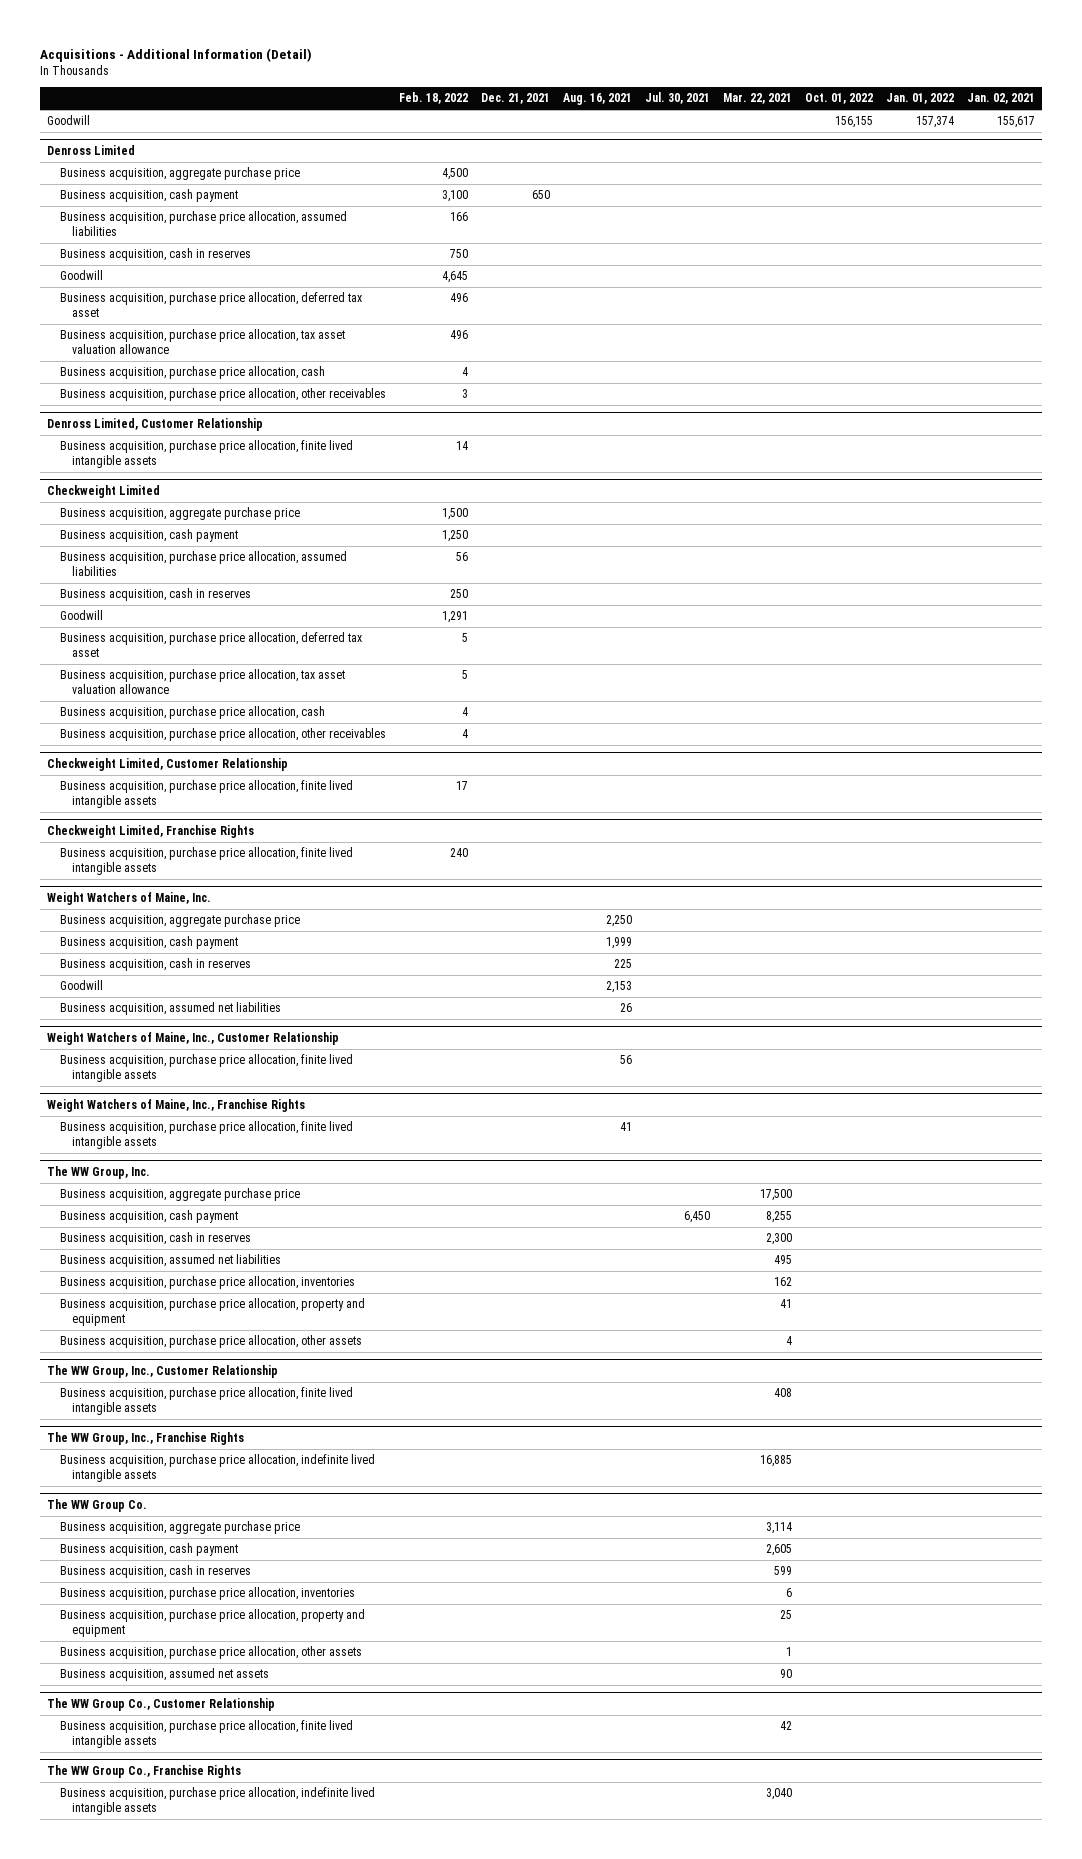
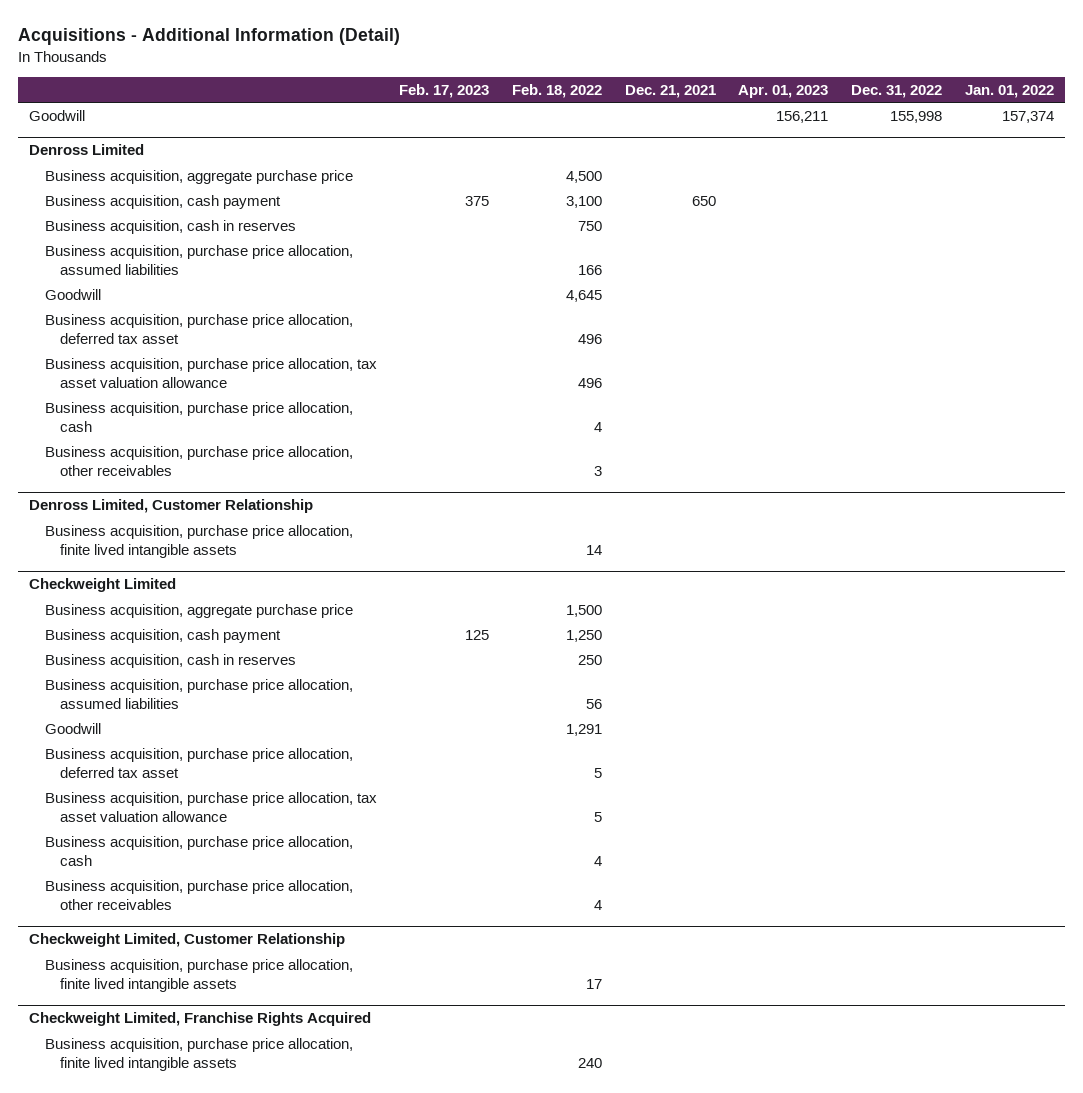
[562,93,632,106] Aug. 16, 2021 -> none
[645,92,711,105] Jul. 30, 2021 -> none
[723,93,793,105] Mar. 22, 2021 -> none
[805,93,874,105] Oct. 01, 2022 -> none
[967,93,1036,105] Jan. 02, 2021 -> none
none -> [399,83,490,98] Feb. 17, 2023
none -> [738,84,829,98] Apr. 01, 2023
none -> [850,84,942,98] Dec. 31, 2022
[59,211,347,237] Business acquisition, purchase price allocation, assumed liabilities -> [44,244,353,275] Business acquisition, purchase price allocation, assumed liabilities
[59,551,347,577] Business acquisition, purchase price allocation, assumed liabilities -> [44,678,353,709] Business acquisition, purchase price allocation, assumed liabilities
[46,824,254,838] Checkweight Limited, Franchise Rights -> [29,1012,372,1027] Checkweight Limited, Franchise Rights Acquired
[46,891,211,905] Weight Watchers of Maine, Inc. -> none
[59,914,300,928] Business acquisition, aggregate purchase price -> none
[59,936,238,950] Business acquisition, cash payment -> none
[59,958,251,972] Business acquisition, cash in reserves -> none
[59,980,103,991] Goodwill -> none
[59,1002,281,1016] Business acquisition, assumed net liabilities -> none
[46,1031,339,1045] Weight Watchers of Maine, Inc., Customer Relationship -> none
[59,1054,353,1083] Business acquisition, purchase price allocation, finite lived intangible assets -> none
[46,1098,305,1112] Weight Watchers of Maine, Inc., Franchise Rights -> none
[59,1121,353,1150] Business acquisition, purchase price allocation, finite lived intangible assets -> none
[46,1165,150,1179] The WW Group, Inc. -> none
[59,1188,300,1202] Business acquisition, aggregate purchase price -> none
[59,1210,238,1224] Business acquisition, cash payment -> none
[59,1232,251,1246] Business acquisition, cash in reserves -> none
[59,1254,281,1268] Business acquisition, assumed net liabilities -> none
[59,1276,355,1290] Business acquisition, purchase price allocation, inventories -> none
[59,1298,365,1327] Business acquisition, purchase price allocation, property and equipment -> none
[59,1335,362,1349] Business acquisition, purchase price allocation, other assets -> none
[46,1364,278,1378] The WW Group, Inc., Customer Relationship -> none
[59,1387,353,1416] Business acquisition, purchase price allocation, finite lived intangible assets -> none
[46,1431,244,1445] The WW Group, Inc., Franchise Rights -> none
[59,1454,375,1483] Business acquisition, purchase price allocation, indefinite lived intangible assets -> none
[46,1498,147,1512] The WW Group Co. -> none
[59,1521,300,1535] Business acquisition, aggregate purchase price -> none
[59,1543,238,1557] Business acquisition, cash payment -> none
[59,1565,251,1579] Business acquisition, cash in reserves -> none
[59,1587,355,1601] Business acquisition, purchase price allocation, inventories -> none
[59,1609,365,1638] Business acquisition, purchase price allocation, property and equipment -> none
[59,1646,362,1660] Business acquisition, purchase price allocation, other assets -> none
[59,1668,269,1682] Business acquisition, assumed net assets -> none
[46,1697,275,1711] The WW Group Co., Customer Relationship -> none
[59,1720,353,1749] Business acquisition, purchase price allocation, finite lived intangible assets -> none
[46,1764,241,1778] The WW Group Co., Franchise Rights -> none
[59,1787,375,1816] Business acquisition, purchase price allocation, indefinite lived intangible assets -> none

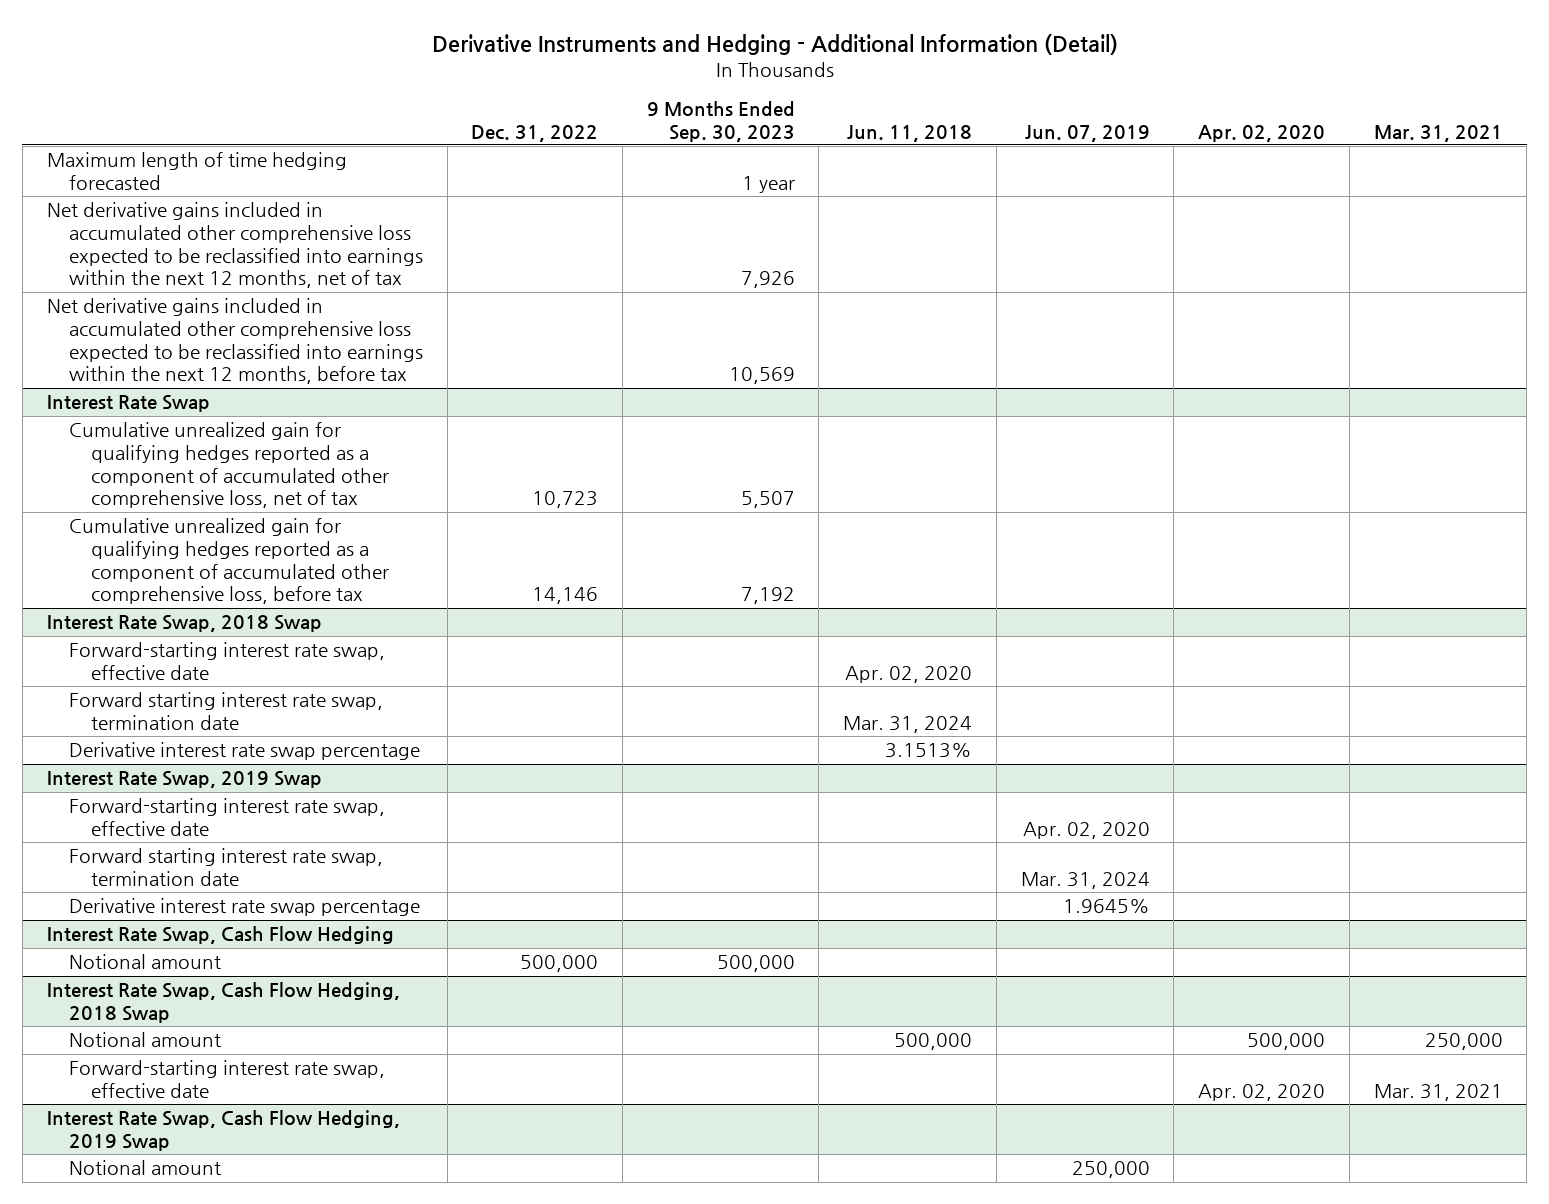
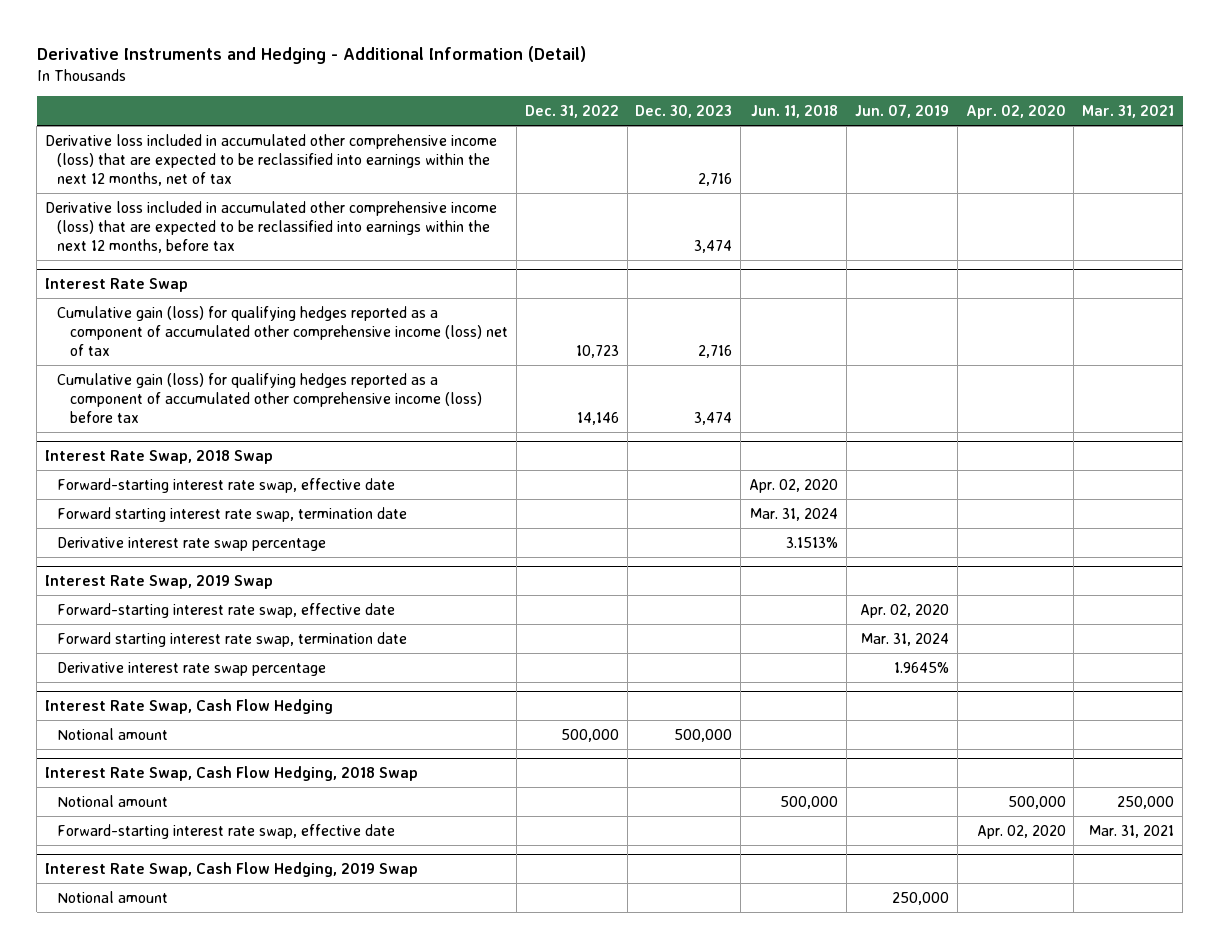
[646,100,795,142] 9 Months Ended Sep. 30, 2023 -> none
none -> [635,105,733,119] Dec. 30, 2023
[46,152,347,191] Maximum length of time hedging forecasted -> none
[46,202,423,289] Net derivative gains included in accumulated other comprehensive loss expected to be reclassified into earnings within the next 12 months, net of tax -> [44,133,497,186] Derivative loss included in accumulated other comprehensive income (loss) that are expected to be reclassified into earnings within the next 12 months, net of tax
[46,298,423,385] Net derivative gains included in accumulated other comprehensive loss expected to be reclassified into earnings within the next 12 months, before tax -> [44,200,497,253] Derivative loss included in accumulated other comprehensive income (loss) that are expected to be reclassified into earnings within the next 12 months, before tax
[68,422,390,509] Cumulative unrealized gain for qualifying hedges reported as a component of accumulated other comprehensive loss, net of tax -> [57,305,508,356] Cumulative gain (loss) for qualifying hedges reported as a component of accumulated other comprehensive income (loss) net of tax
[68,518,390,605] Cumulative unrealized gain for qualifying hedges reported as a component of accumulated other comprehensive loss, before tax -> [57,372,482,423] Cumulative gain (loss) for qualifying hedges reported as a component of accumulated other comprehensive income (loss) before tax

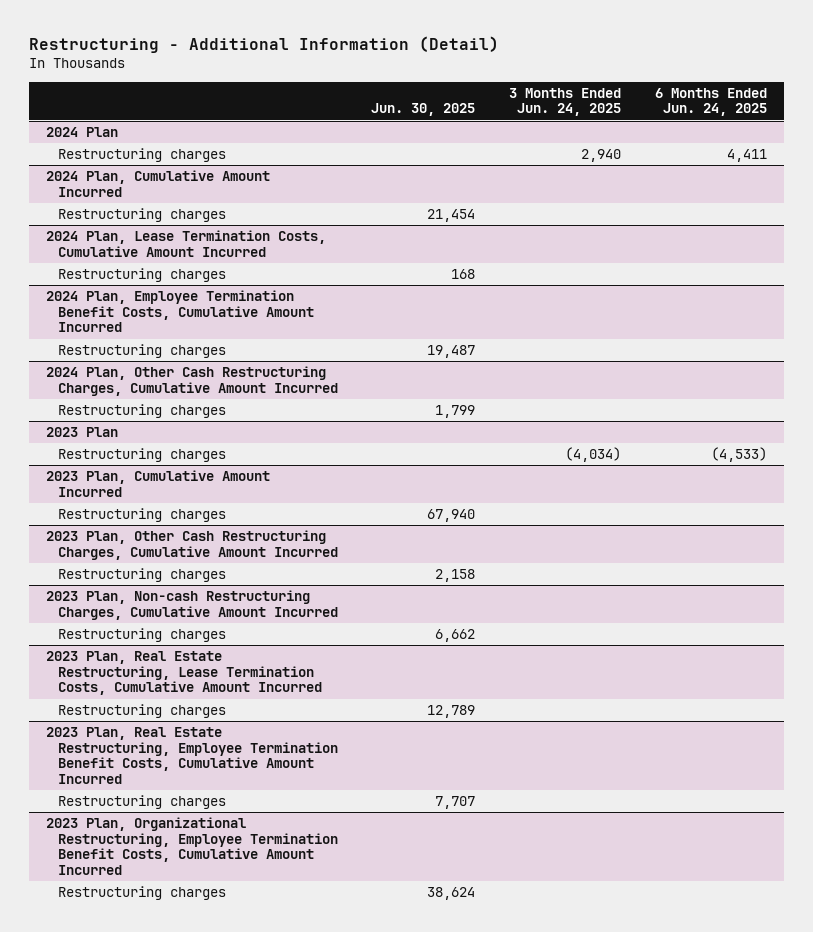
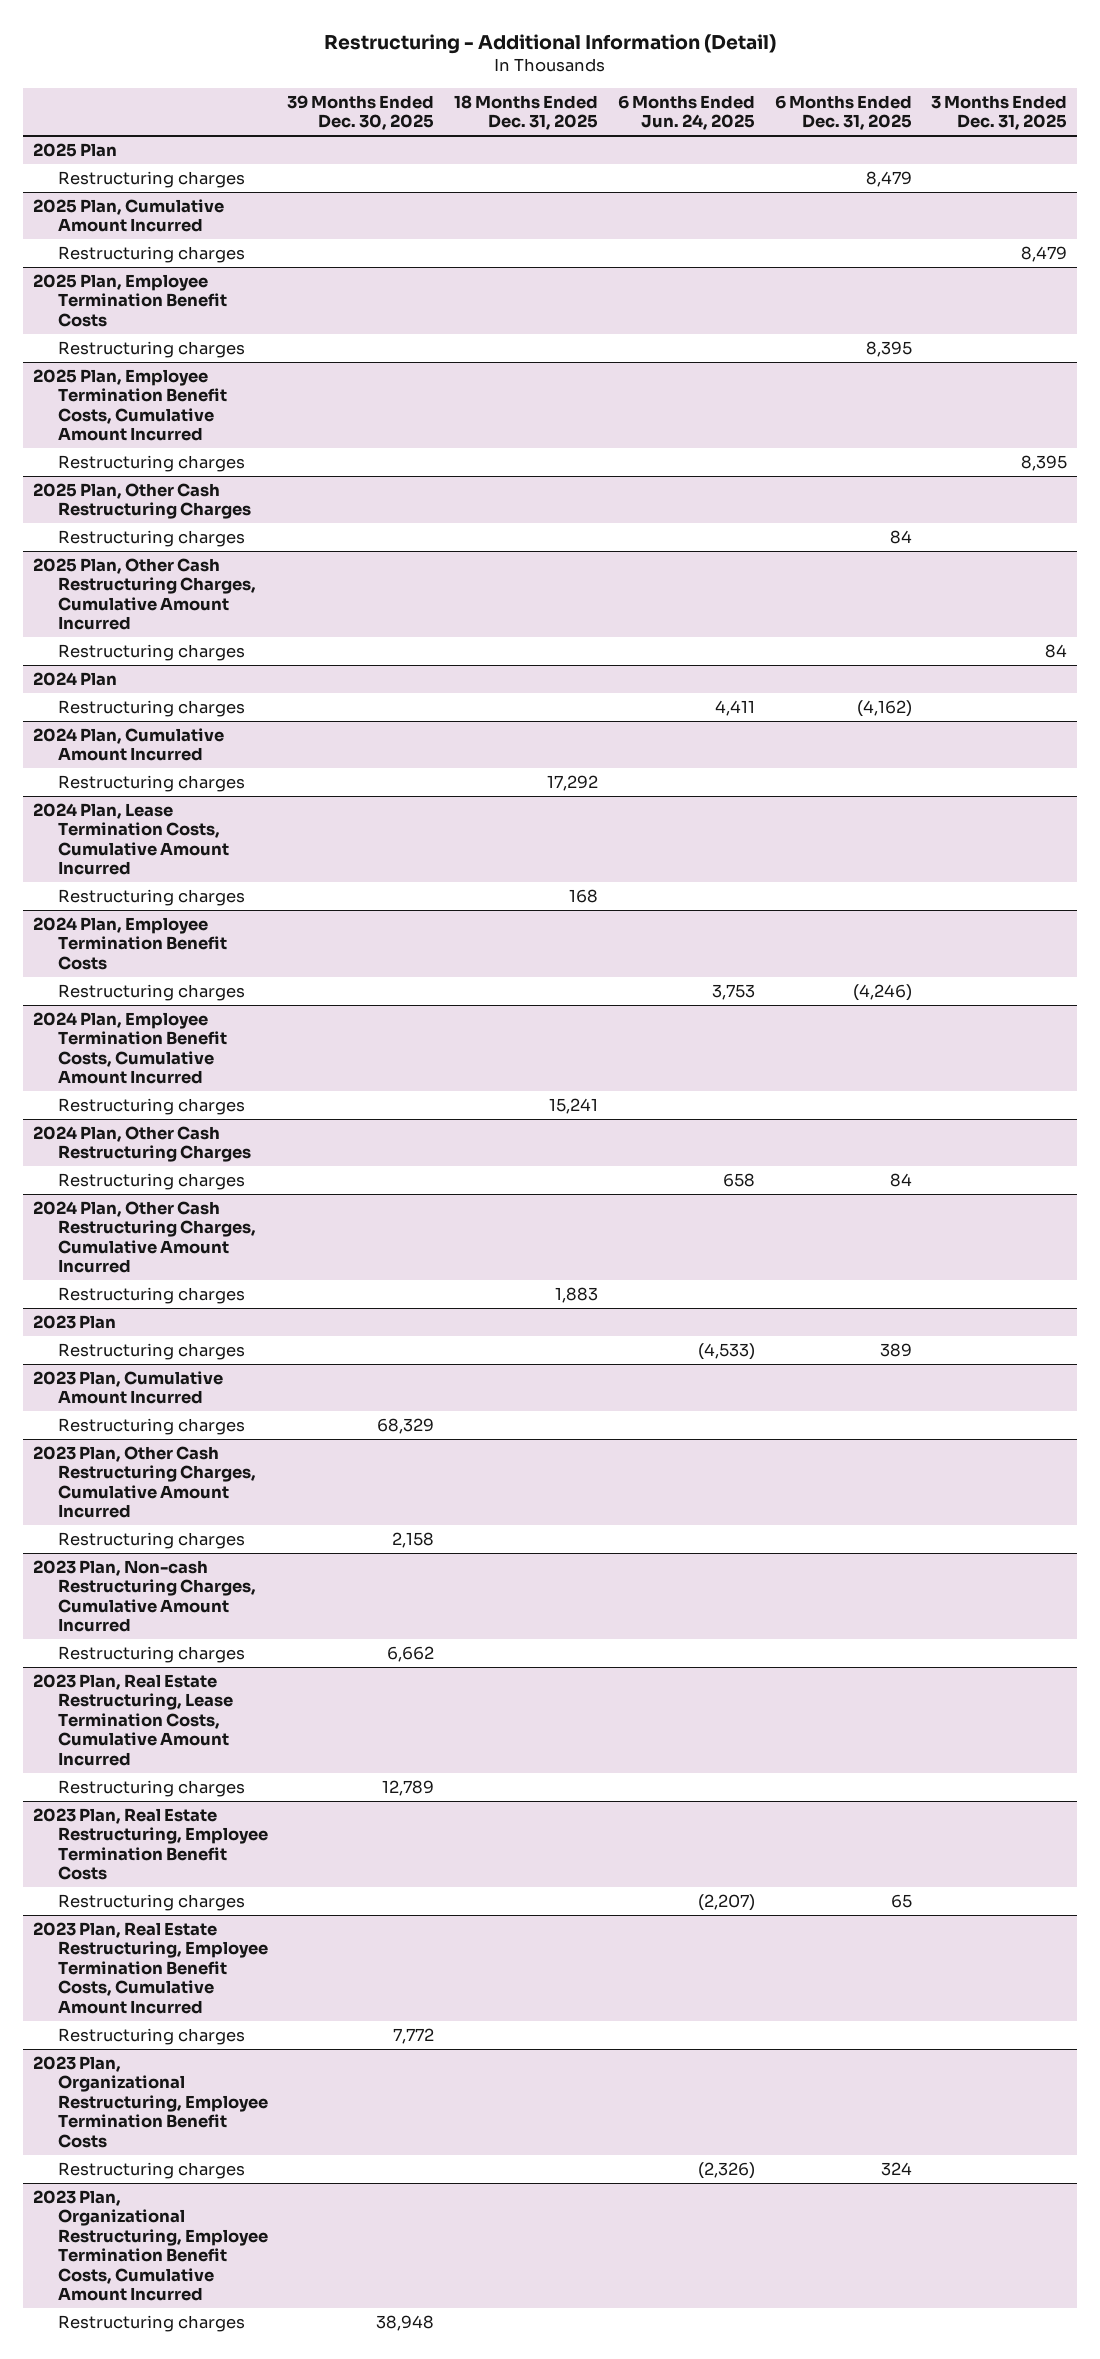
[371,103,476,117] Jun. 30, 2025 -> none
[509,87,622,117] 3 Months Ended Jun. 24, 2025 -> none
none -> [287,95,435,131] 39 Months Ended Dec. 30, 2025
none -> [454,95,599,131] 18 Months Ended Dec. 31, 2025
none -> [774,95,912,131] 6 Months Ended Dec. 31, 2025
none -> [931,95,1068,131] 3 Months Ended Dec. 31, 2025
none -> [32,143,117,158] 2025 Plan
none -> [57,171,245,189] Restructuring charges
none -> [32,199,224,233] 2025 Plan, Cumulative Amount Incurred
none -> [57,246,245,264] Restructuring charges
none -> [32,274,227,327] 2025 Plan, Employee Termination Benefit Costs
none -> [57,341,245,359] Restructuring charges
none -> [32,369,227,442] 2025 Plan, Employee Termination Benefit Costs, Cumulative Amount Incurred
none -> [57,455,245,473] Restructuring charges
none -> [32,483,251,520] 2025 Plan, Other Cash Restructuring Charges
none -> [57,530,245,548] Restructuring charges
none -> [32,558,256,631] 2025 Plan, Other Cash Restructuring Charges, Cumulative Amount Incurred
none -> [57,644,245,662] Restructuring charges
none -> [32,917,227,970] 2024 Plan, Employee Termination Benefit Costs
none -> [57,984,245,1002] Restructuring charges
none -> [32,1126,251,1163] 2024 Plan, Other Cash Restructuring Charges
none -> [57,1173,245,1191] Restructuring charges
none -> [32,1808,268,1881] 2023 Plan, Real Estate Restructuring, Employee Termination Benefit Costs
none -> [57,1894,245,1912] Restructuring charges
none -> [32,2056,268,2148] 2023 Plan, Organizational Restructuring, Employee Termination Benefit Costs
none -> [57,2162,245,2180] Restructuring charges

